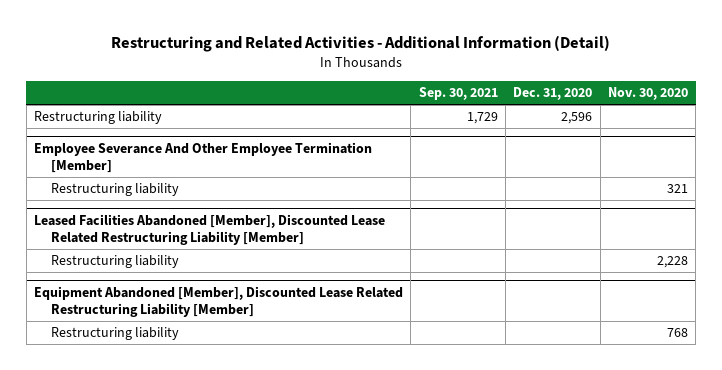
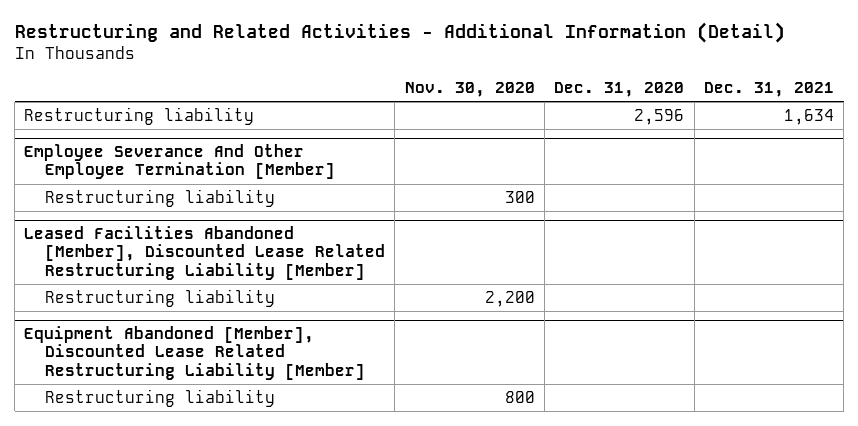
[418,87,498,101] Sep. 30, 2021 -> none
none -> [703,82,834,98] Dec. 31, 2021
[666,183,688,193] 321 -> [504,190,535,203] 300
[656,255,688,268] 2,228 -> [484,290,535,307] 2,200
[666,327,688,337] 768 -> [504,390,535,403] 800

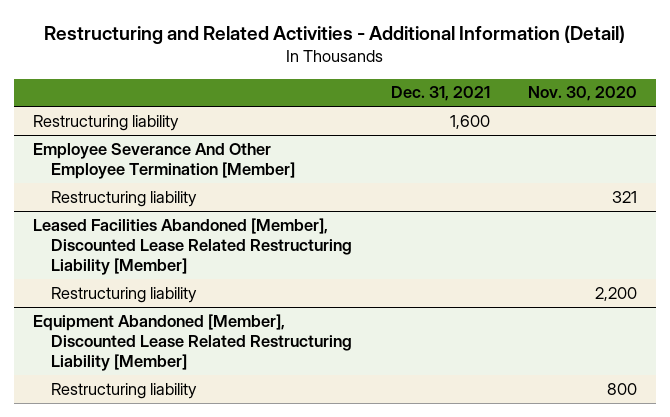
[554,82,685,98] Dec. 31, 2020 -> none
[783,108,834,125] 1,634 -> [449,114,490,129] 1,600
[504,190,535,203] 300 -> [611,190,637,203] 321

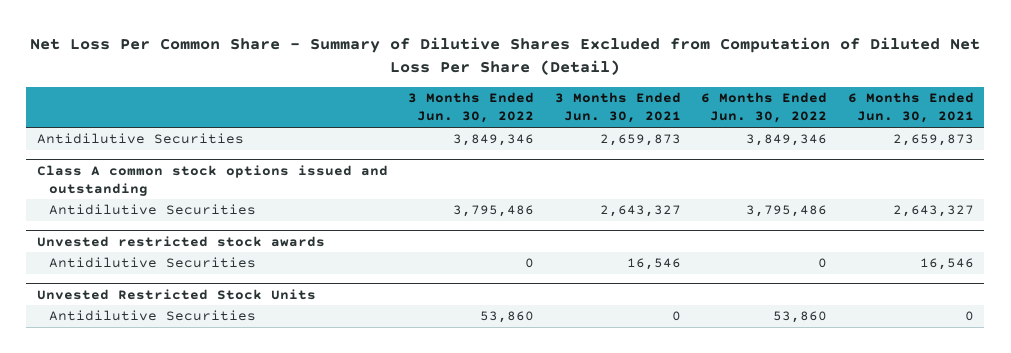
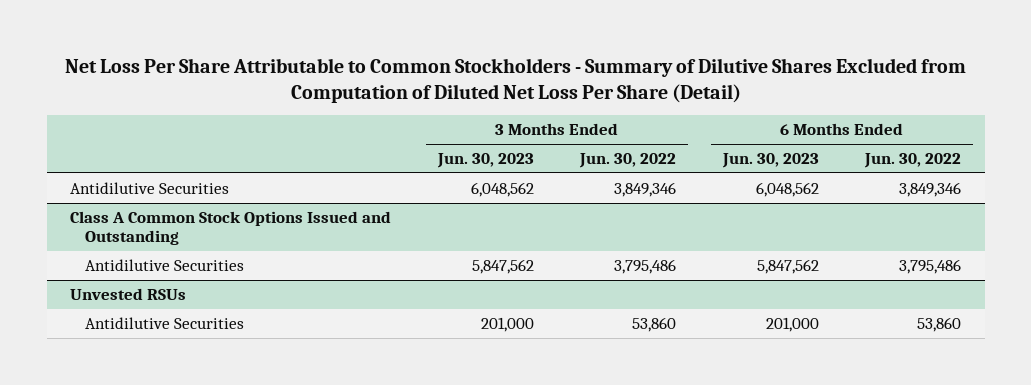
[30,37,981,76] Net Loss Per Common Share - Summary of Dilutive Shares Excluded from Computation of Diluted Net Loss Per Share (Detail) -> [64,57,966,103] Net Loss Per Share Attributable to Common Stockholders - Summary of Dilutive Shares Excluded from Computation of Diluted Net Loss Per Share (Detail)
[554,92,681,124] 3 Months Ended Jun. 30, 2021 -> none
[847,92,974,124] 6 Months Ended Jun. 30, 2021 -> none
none -> [436,153,534,169] Jun. 30, 2023
none -> [721,153,819,169] Jun. 30, 2023
[36,164,388,196] Class A common stock options issued and outstanding -> [69,211,391,246] Class A Common Stock Options Issued and Outstanding
[36,235,325,247] Unvested restricted stock awards -> none
[48,257,256,269] Antidilutive Securities -> none
[36,288,316,300] Unvested Restricted Stock Units -> [69,288,186,301] Unvested RSUs

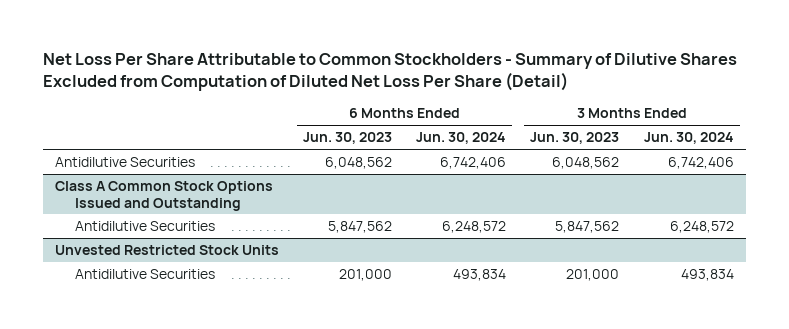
[579,153,677,169] Jun. 30, 2022 -> none
[864,153,962,169] Jun. 30, 2022 -> none
none -> [416,132,507,145] Jun. 30, 2024
none -> [643,132,734,145] Jun. 30, 2024
[69,288,186,301] Unvested RSUs -> [55,245,280,256] Unvested Restricted Stock Units

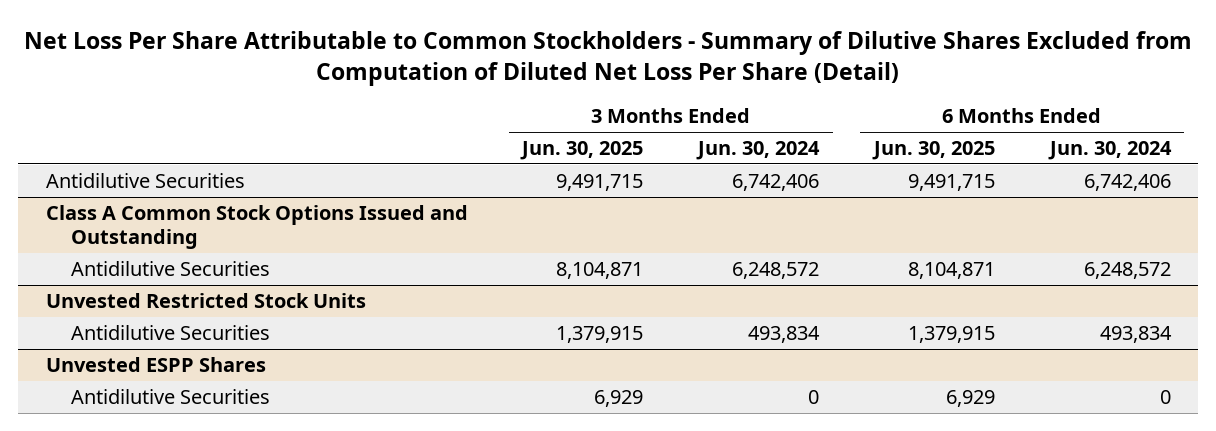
[303,132,393,145] Jun. 30, 2023 -> none
[530,132,620,145] Jun. 30, 2023 -> none
none -> [520,141,644,161] Jun. 30, 2025
none -> [871,141,995,161] Jun. 30, 2025
none -> [45,357,266,373] Unvested ESPP Shares
none -> [70,389,270,405] Antidilutive Securities

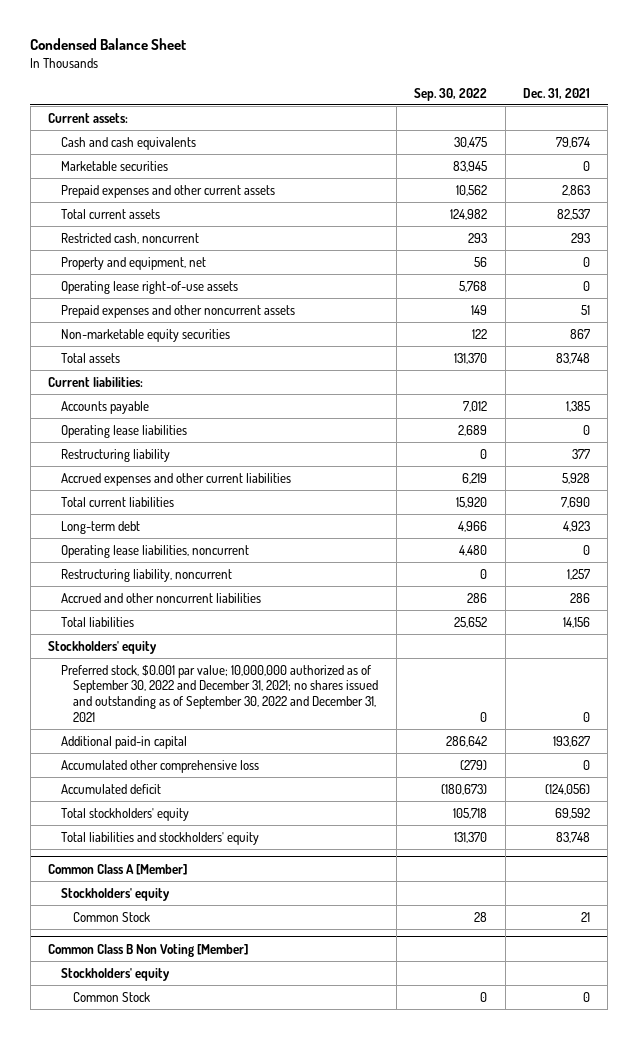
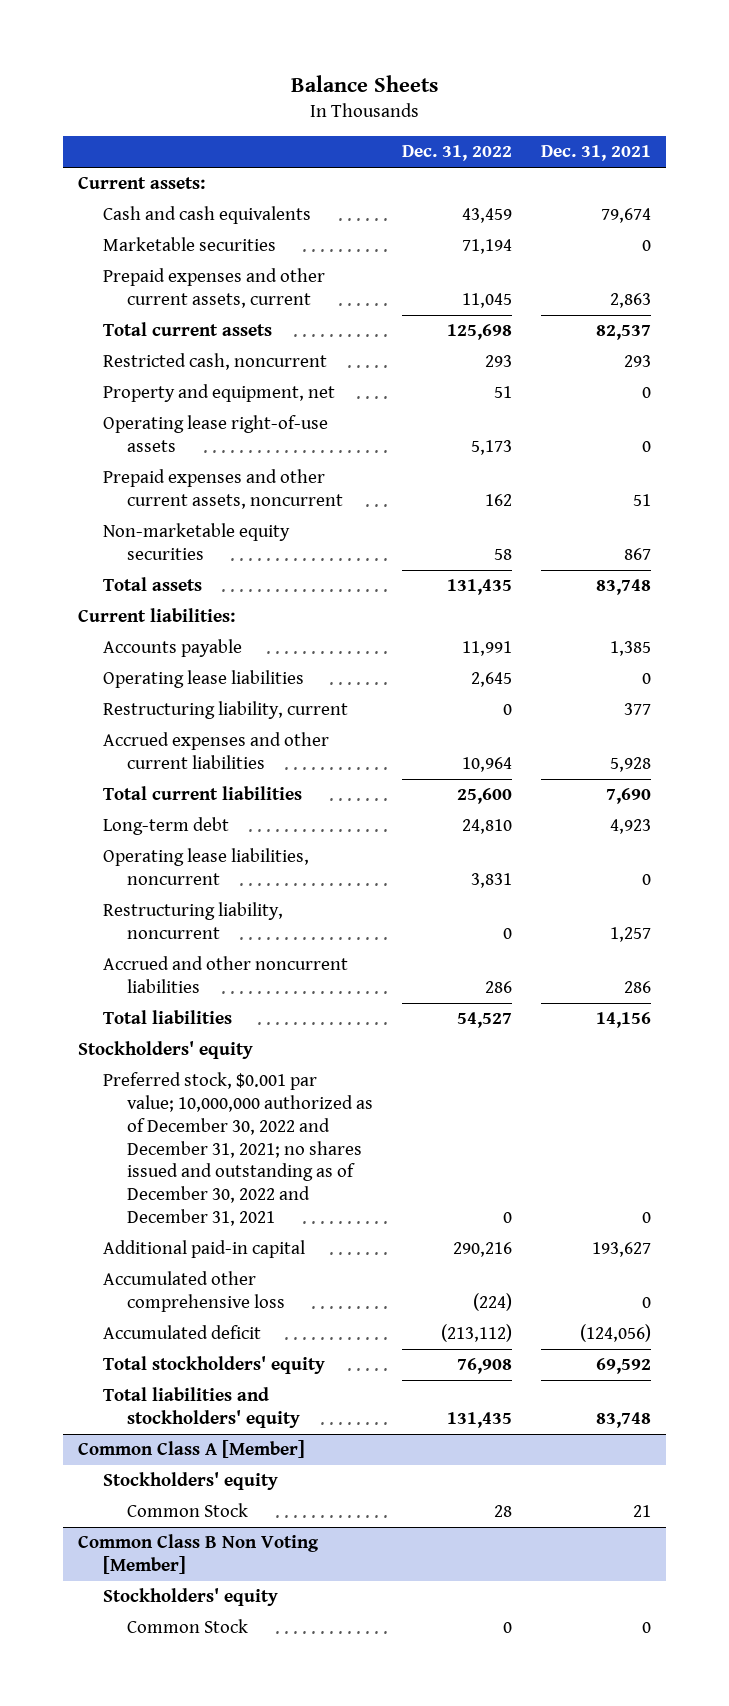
[30,38,187,51] Condensed Balance Sheet -> [290,75,438,93] Balance Sheets
[414,87,488,101] Sep. 30, 2022 -> none
none -> [402,145,513,162] Dec. 31, 2022
[60,184,275,198] Prepaid expenses and other current assets -> [102,268,325,309] Prepaid expenses and other current assets, current
[60,304,295,318] Prepaid expenses and other noncurrent assets -> [102,469,344,510] Prepaid expenses and other current assets, noncurrent
[60,448,170,462] Restructuring liability -> [102,701,348,720] Restructuring liability, current
[60,664,379,722] Preferred stock, $0.001 par value; 10,000,000 authorized as of September 30, 2022 and December 31, 2021; no shares issued and outstanding as of September 30, 2022 and December 31, 2021 -> [102,1072,374,1226] Preferred stock, $0.001 par value; 10,000,000 authorized as of December 30, 2022 and December 31, 2021; no shares issued and outstanding as of December 30, 2022 and December 31, 2021

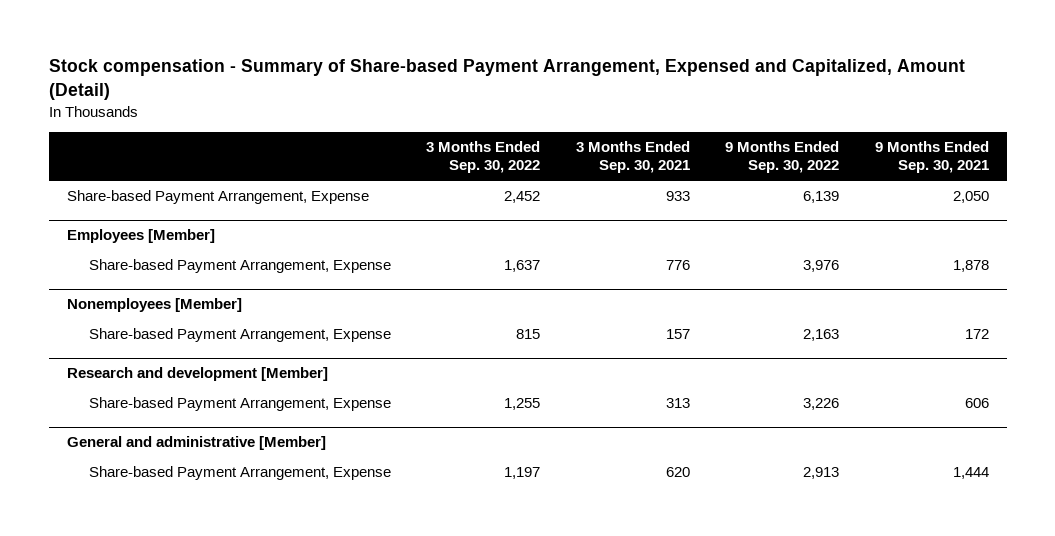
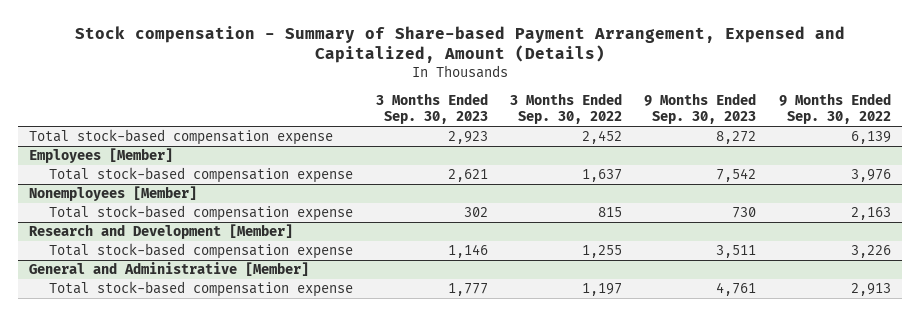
[48,59,965,101] Stock compensation - Summary of Share-based Payment Arrangement, Expensed and Capitalized, Amount (Detail) -> [74,25,845,64] Stock compensation - Summary of Share-based Payment Arrangement, Expensed and Capitalized, Amount (Details)
[575,141,690,174] 3 Months Ended Sep. 30, 2021 -> none
[874,141,989,174] 9 Months Ended Sep. 30, 2021 -> none
none -> [375,93,488,125] 3 Months Ended Sep. 30, 2023
none -> [644,93,757,125] 9 Months Ended Sep. 30, 2023
[66,190,369,205] Share-based Payment Arrangement, Expense -> [28,129,333,146] Total stock-based compensation expense
[88,259,391,274] Share-based Payment Arrangement, Expense -> [49,167,354,184] Total stock-based compensation expense
[88,328,391,343] Share-based Payment Arrangement, Expense -> [49,205,354,222] Total stock-based compensation expense
[66,367,328,382] Research and development [Member] -> [28,224,293,240] Research and Development [Member]
[88,397,391,412] Share-based Payment Arrangement, Expense -> [49,243,354,260] Total stock-based compensation expense
[66,436,326,451] General and administrative [Member] -> [28,262,309,277] General and Administrative [Member]
[88,466,391,481] Share-based Payment Arrangement, Expense -> [49,281,354,298] Total stock-based compensation expense

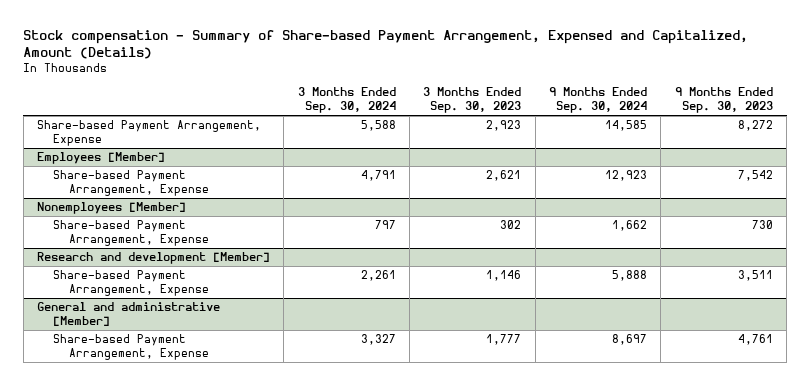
[509,93,622,125] 3 Months Ended Sep. 30, 2022 -> none
[778,93,891,125] 9 Months Ended Sep. 30, 2022 -> none
none -> [297,87,396,114] 3 Months Ended Sep. 30, 2024
none -> [548,87,647,114] 9 Months Ended Sep. 30, 2024
[28,129,333,146] Total stock-based compensation expense -> [36,120,261,147] Share-based Payment Arrangement, Expense
[49,167,354,184] Total stock-based compensation expense -> [52,170,209,197] Share-based Payment Arrangement, Expense
[49,205,354,222] Total stock-based compensation expense -> [52,220,209,247] Share-based Payment Arrangement, Expense
[28,224,293,240] Research and Development [Member] -> [36,252,270,265] Research and development [Member]
[49,243,354,260] Total stock-based compensation expense -> [52,270,209,297] Share-based Payment Arrangement, Expense
[28,262,309,277] General and Administrative [Member] -> [36,302,220,327] General and administrative [Member]
[49,281,354,298] Total stock-based compensation expense -> [52,334,209,361] Share-based Payment Arrangement, Expense

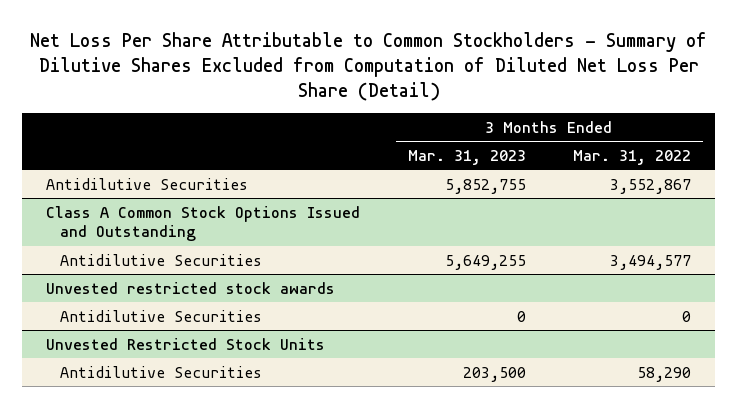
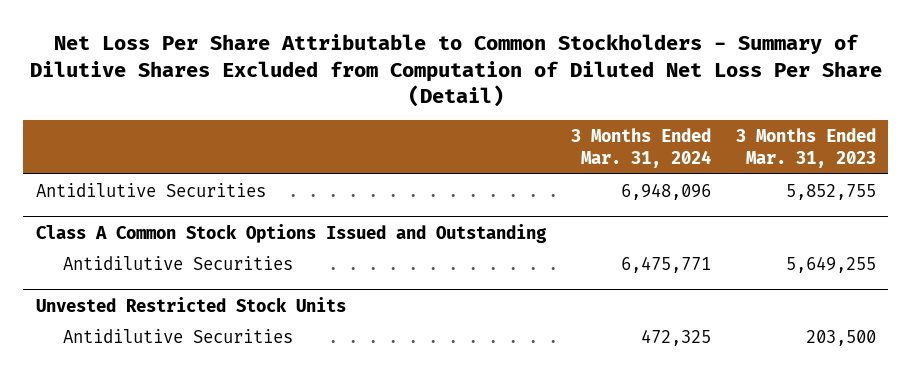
[573,149,692,165] Mar. 31, 2022 -> none
none -> [570,128,711,168] 3 Months Ended Mar. 31, 2024
[45,281,335,294] Unvested restricted stock awards -> none
[59,309,262,322] Antidilutive Securities -> none

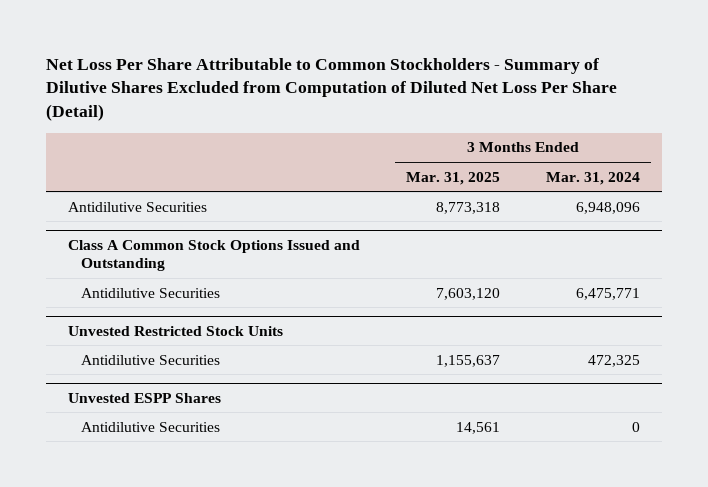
[735,128,876,168] 3 Months Ended Mar. 31, 2023 -> none
none -> [406,171,501,185] Mar. 31, 2025
none -> [68,392,222,403] Unvested ESPP Shares
none -> [81,421,221,432] Antidilutive Securities

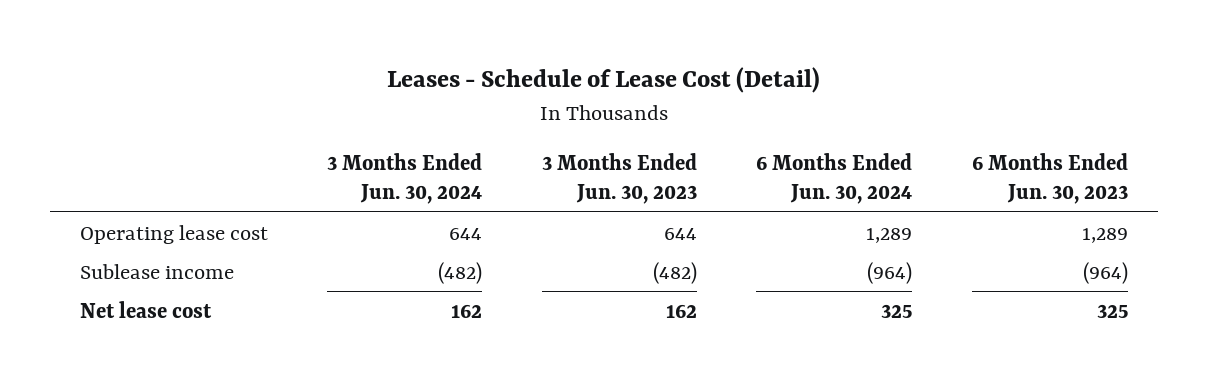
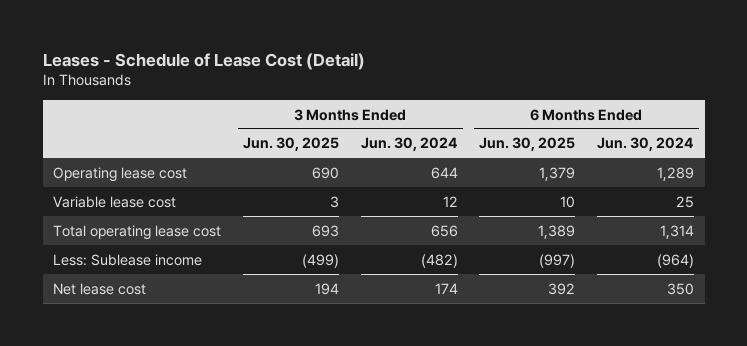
[541,153,697,205] 3 Months Ended Jun. 30, 2023 -> none
[971,153,1128,205] 6 Months Ended Jun. 30, 2023 -> none
none -> [243,137,340,152] Jun. 30, 2025
none -> [479,137,576,152] Jun. 30, 2025
none -> [53,195,177,208] Variable lease cost
none -> [53,224,222,240] Total operating lease cost
[79,263,234,279] Sublease income -> [53,253,203,266] Less: Sublease income
[451,303,483,318] 162 -> [434,282,458,294] 174
[881,303,913,318] 325 -> [666,282,694,295] 350

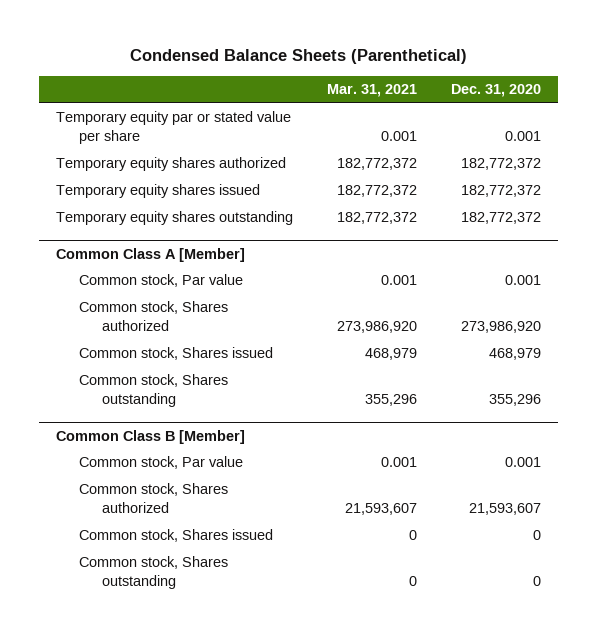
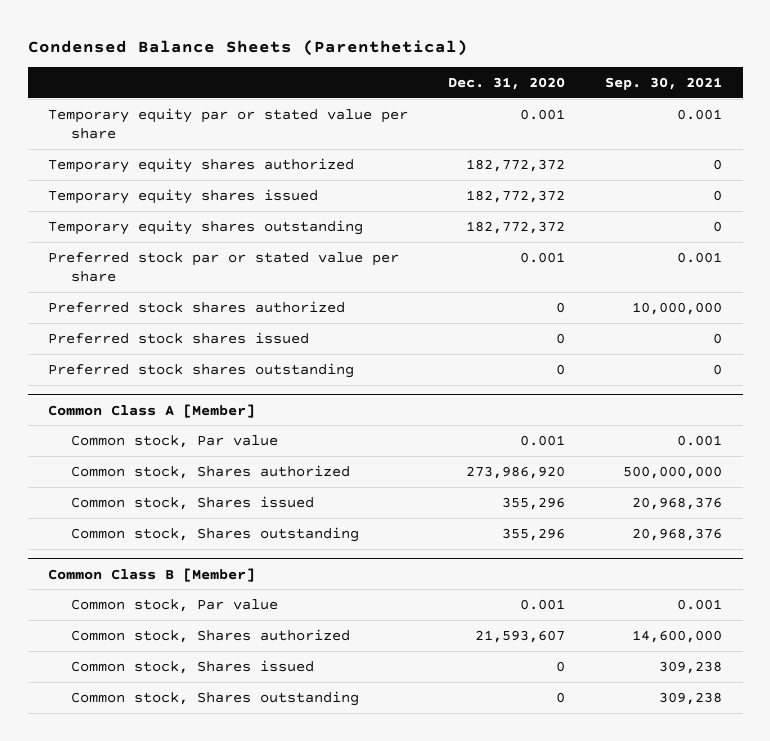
[327,84,418,98] Mar. 31, 2021 -> none
none -> [605,76,723,90] Sep. 30, 2021
none -> [47,252,399,283] Preferred stock par or stated value per share
none -> [47,301,345,314] Preferred stock shares authorized
none -> [47,332,309,345] Preferred stock shares issued
none -> [47,363,354,379] Preferred stock shares outstanding
[489,348,542,361] 468,979 -> [502,497,566,511] 355,296

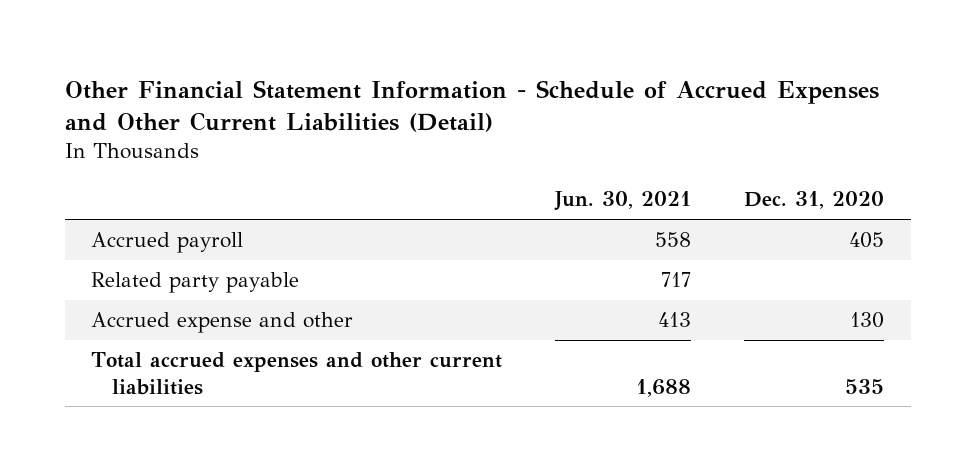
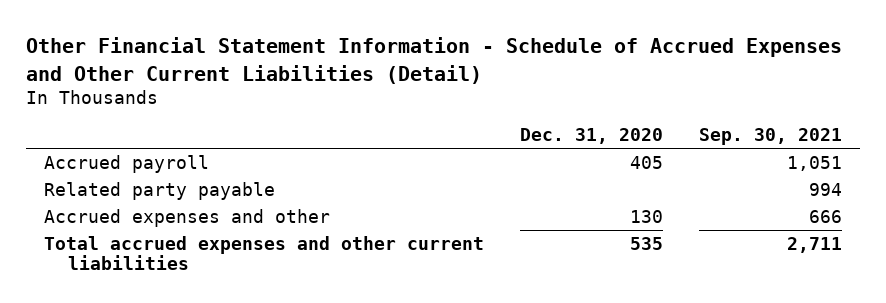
[554,191,692,212] Jun. 30, 2021 -> none
none -> [698,128,842,146] Sep. 30, 2021
[91,312,354,334] Accrued expense and other -> [44,208,331,227] Accrued expenses and other

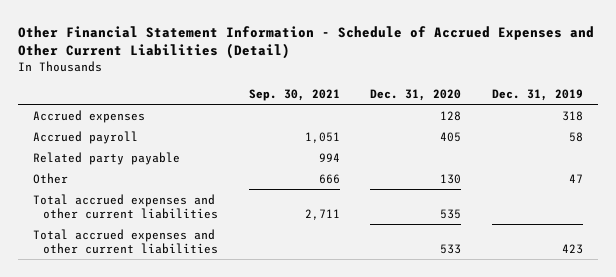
none -> [491,89,583,102] Dec. 31, 2019
none -> [33,109,146,123] Accrued expenses
[44,208,331,227] Accrued expenses and other -> [33,172,69,184] Other
none -> [33,228,219,254] Total accrued expenses and other current liabilities

